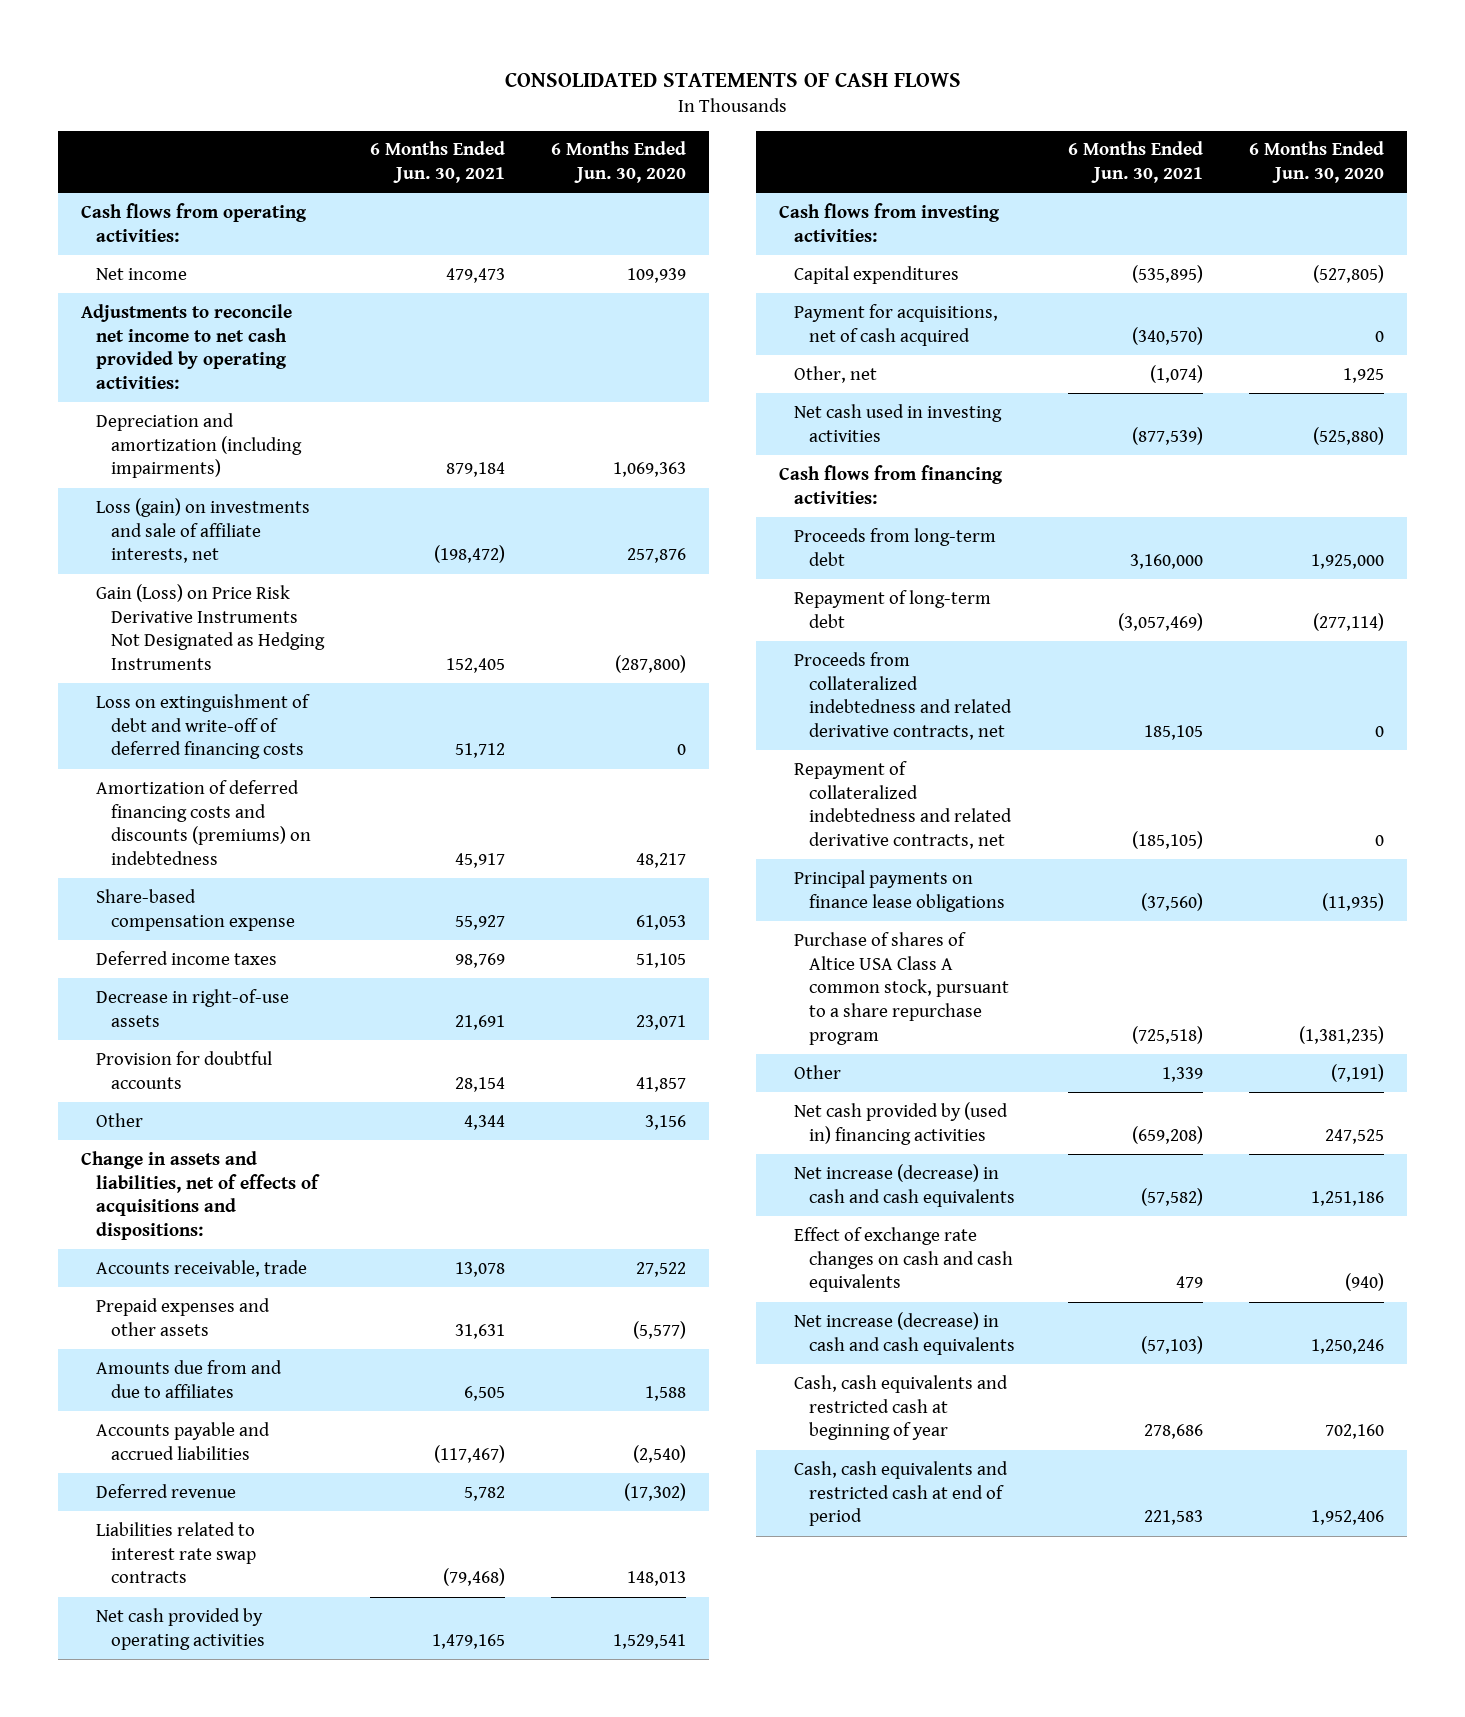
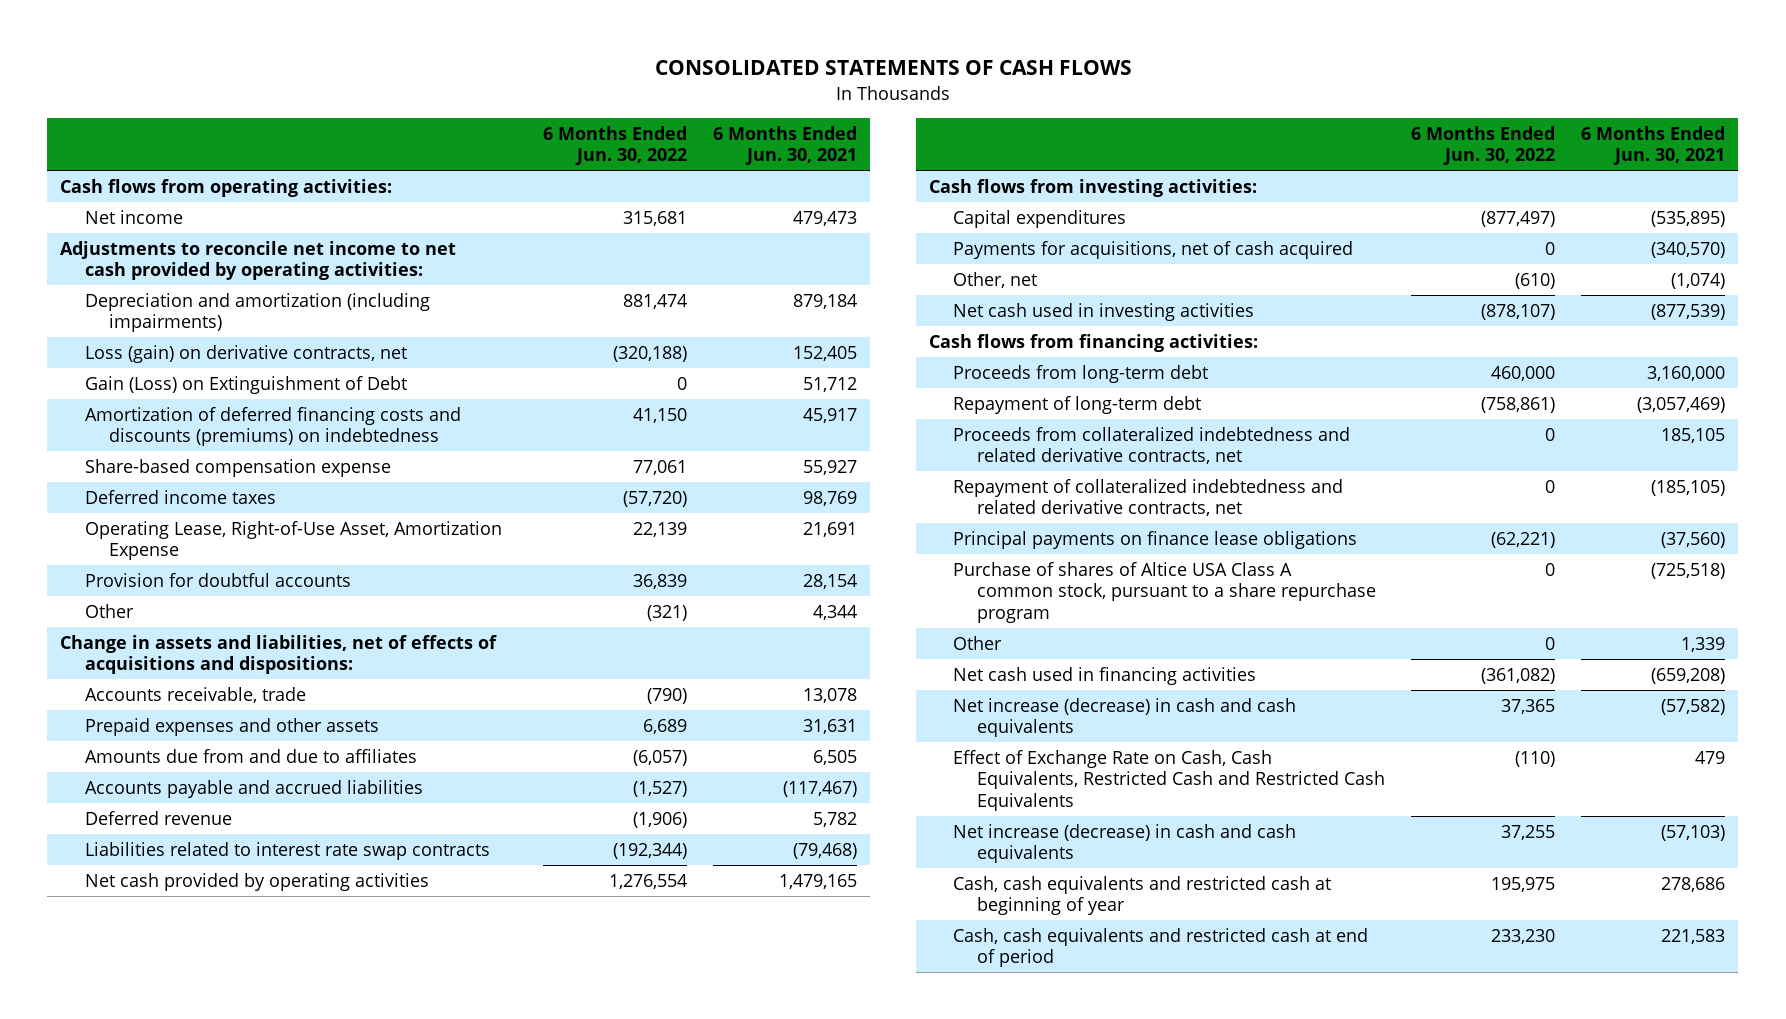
[551,141,687,184] 6 Months Ended Jun. 30, 2020 -> none
none -> [543,125,688,166] 6 Months Ended Jun. 30, 2022
[96,497,311,564] Loss (gain) on investments and sale of affiliate interests, net -> none
[96,583,326,671] Gain (Loss) on Price Risk Derivative Instruments Not Designated as Hedging Instruments -> [84,344,407,363] Loss (gain) on derivative contracts, net
[96,693,311,760] Loss on extinguishment of debt and write-off of deferred financing costs -> [84,375,407,394] Gain (Loss) on Extinguishment of Debt
[96,988,290,1027] Decrease in right-of-use assets -> [84,520,502,561] Operating Lease, Right-of-Use Asset, Amortization Expense
[794,303,999,346] Payment for acquisitions, net of cash acquired -> [952,240,1353,259] Payments for acquisitions, net of cash acquired
[794,1101,1009,1145] Net cash provided by (used in) financing activities -> [952,666,1256,685] Net cash used in financing activities
[794,1226,1014,1293] Effect of exchange rate changes on cash and cash equivalents -> [952,749,1386,812] Effect of Exchange Rate on Cash, Cash Equivalents, Restricted Cash and Restricted Cash Equivalents

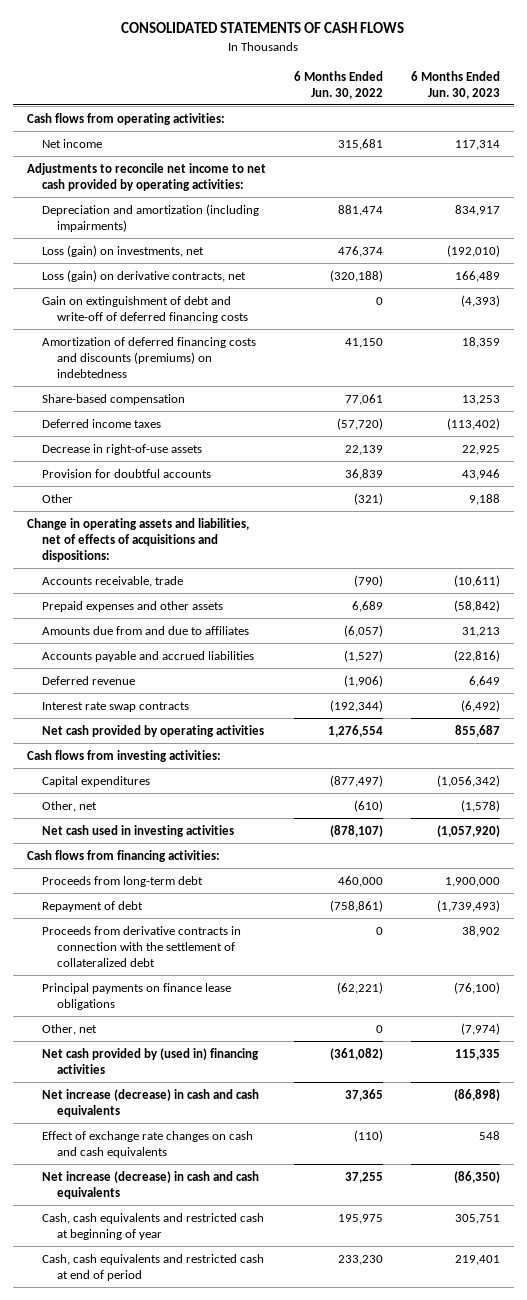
[713,125,858,166] 6 Months Ended Jun. 30, 2021 -> none
none -> [410,70,500,99] 6 Months Ended Jun. 30, 2023
none -> [41,244,204,257] Loss (gain) on investments, net
[84,375,407,394] Gain (Loss) on Extinguishment of Debt -> [41,295,248,323] Gain on extinguishment of debt and write-off of deferred financing costs
[84,458,391,477] Share-based compensation expense -> [41,393,185,405] Share-based compensation
[84,520,502,561] Operating Lease, Right-of-Use Asset, Amortization Expense -> [41,443,202,455] Decrease in right-of-use assets
[60,634,498,675] Change in assets and liabilities, net of effects of acquisitions and dispositions: -> [27,517,250,562] Change in operating assets and liabilities, net of effects of acquisitions and dispositions:
[84,841,490,860] Liabilities related to interest rate swap contracts -> [41,701,189,712] Interest rate swap contracts
[952,240,1353,259] Payments for acquisitions, net of cash acquired -> none
[952,478,1343,517] Repayment of collateralized indebtedness and related derivative contracts, net -> none
[952,395,1201,414] Repayment of long-term debt -> [41,900,143,912] Repayment of debt
[952,426,1350,465] Proceeds from collateralized indebtedness and related derivative contracts, net -> [41,925,241,967] Proceeds from derivative contracts in connection with the settlement of collateralized debt
[952,561,1377,624] Purchase of shares of Altice USA Class A common stock, pursuant to a share repurchase program -> none
[952,635,1002,650] Other -> [41,1023,97,1035] Other, net
[952,666,1256,685] Net cash used in financing activities -> [41,1047,259,1074] Net cash provided by (used in) financing activities
[952,749,1386,812] Effect of Exchange Rate on Cash, Cash Equivalents, Restricted Cash and Restricted Cash Equivalents -> [41,1130,253,1158] Effect of exchange rate changes on cash and cash equivalents

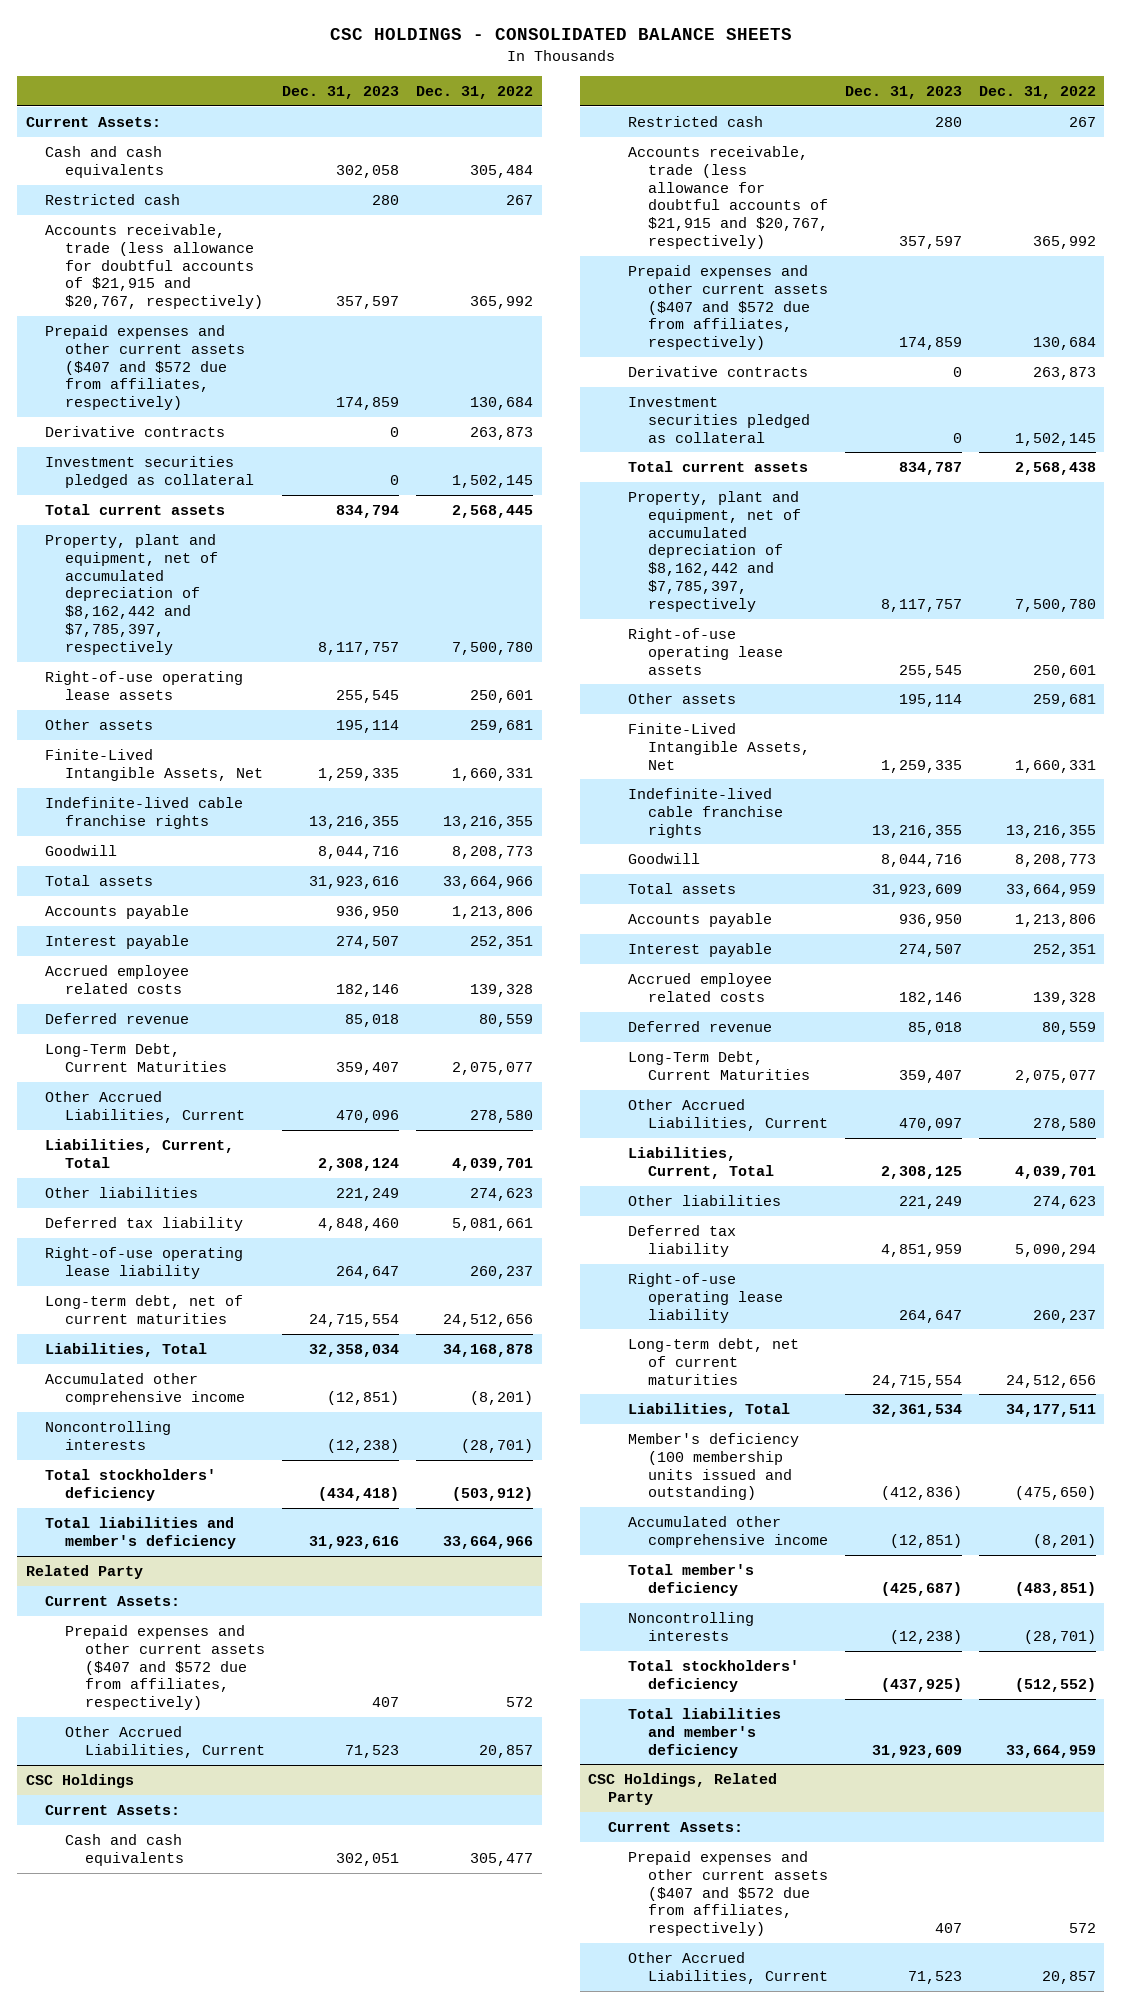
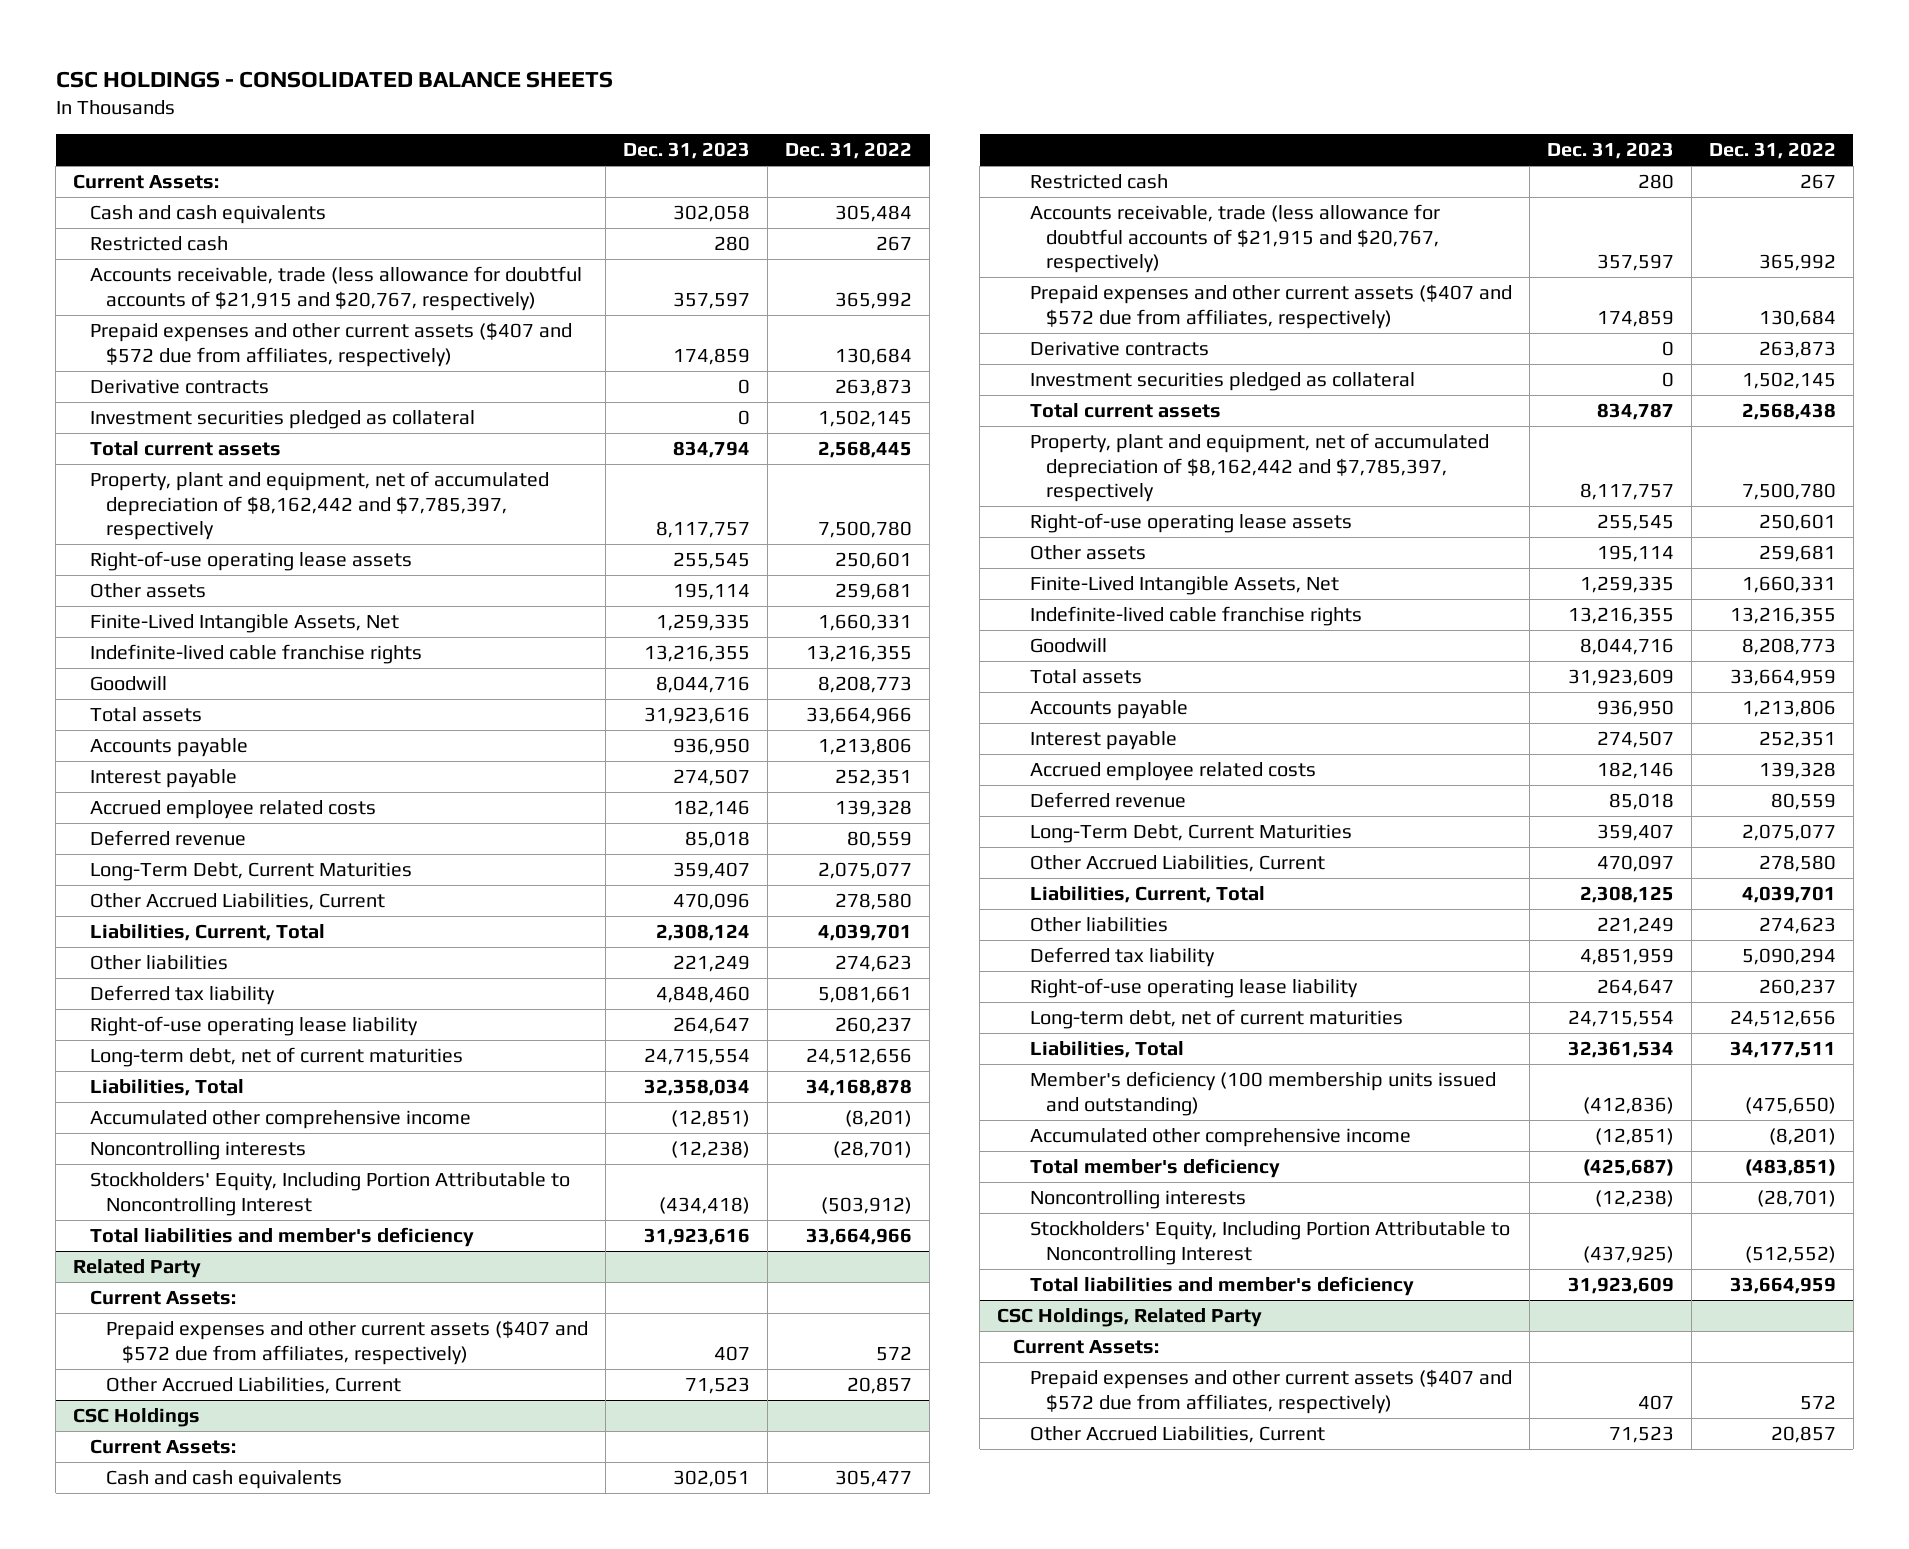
[45,1468,217,1501] Total stockholders' deficiency -> [89,1172,570,1216] Stockholders' Equity, Including Portion Attributable to Noncontrolling Interest
[628,1659,800,1692] Total stockholders' deficiency -> [1029,1221,1510,1265] Stockholders' Equity, Including Portion Attributable to Noncontrolling Interest

